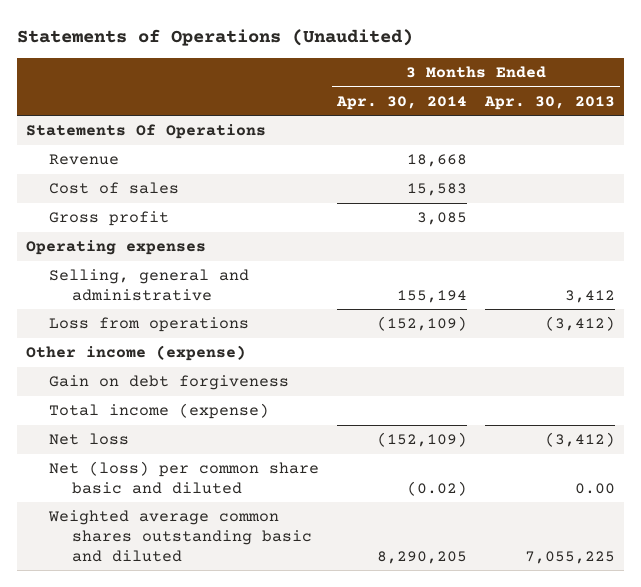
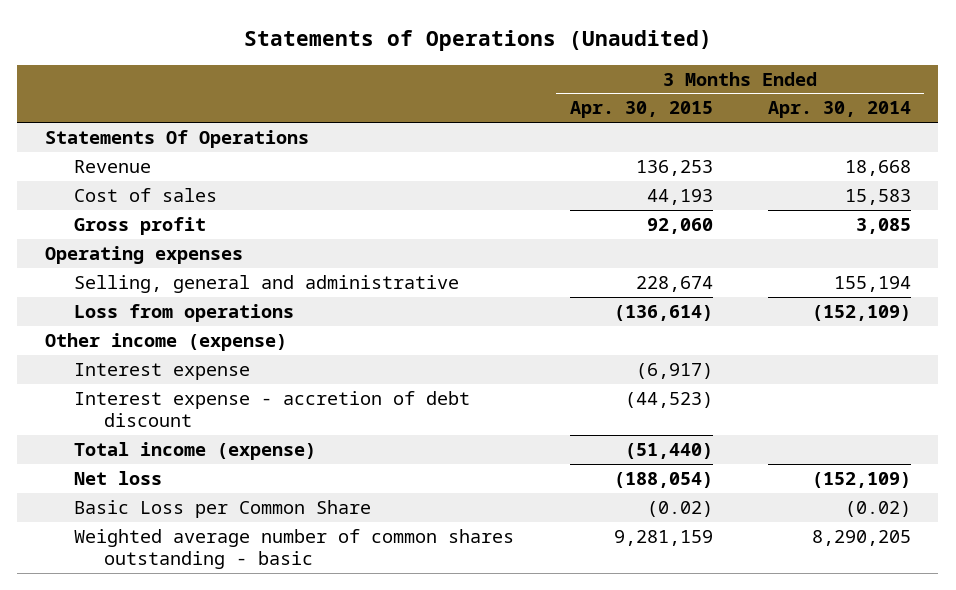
[483,95,615,110] Apr. 30, 2013 -> none
none -> [569,101,713,119] Apr. 30, 2015
[48,374,289,390] Gain on debt forgiveness -> none
none -> [74,363,251,381] Interest expense
none -> [74,391,471,427] Interest expense - accretion of debt discount
[48,460,319,494] Net (loss) per common share basic and diluted -> [74,500,372,519] Basic Loss per Common Share
[47,509,312,562] Weighted average common shares outstanding basic and diluted -> [74,529,515,569] Weighted average number of common shares outstanding - basic

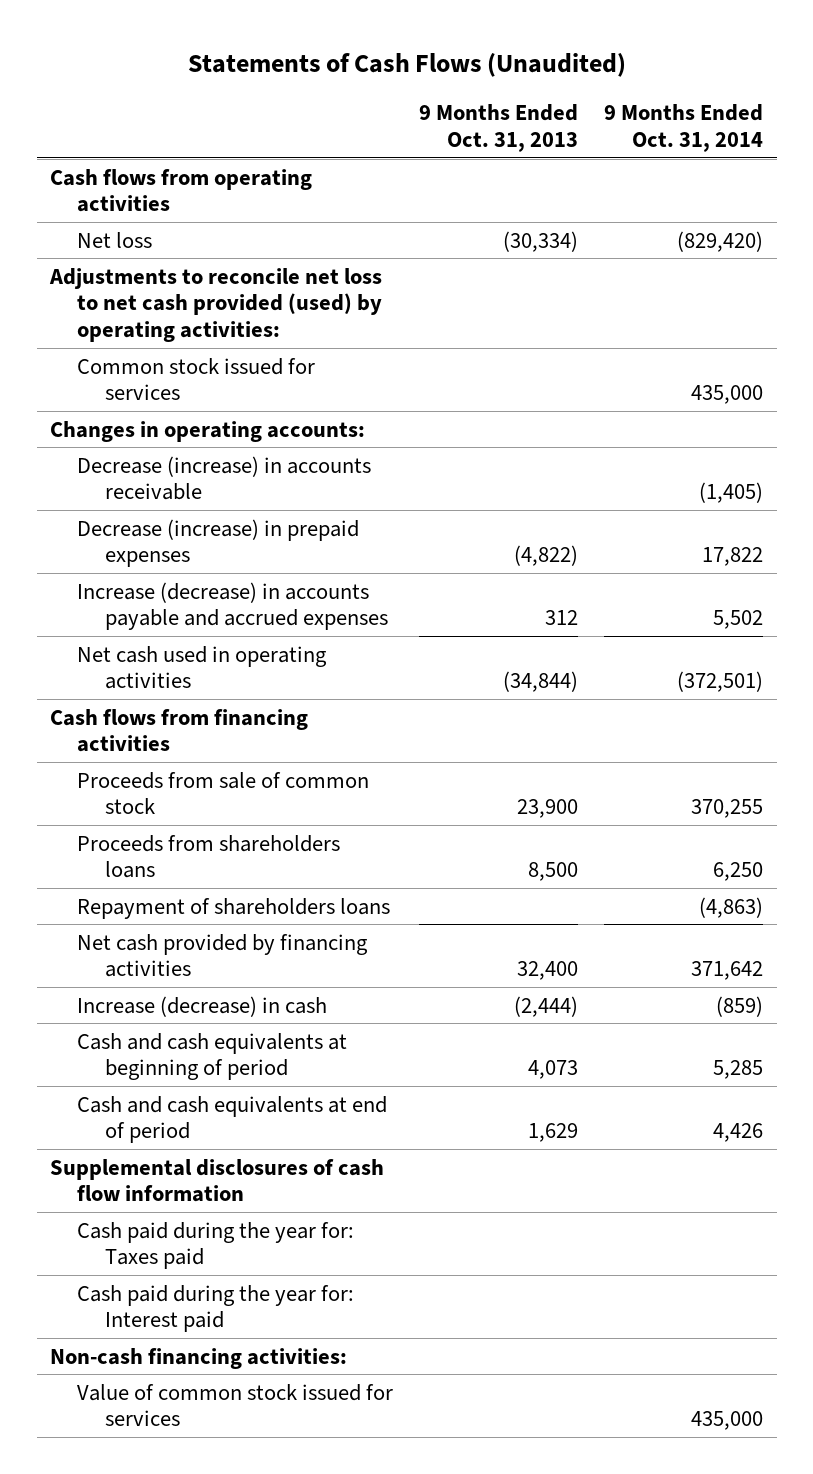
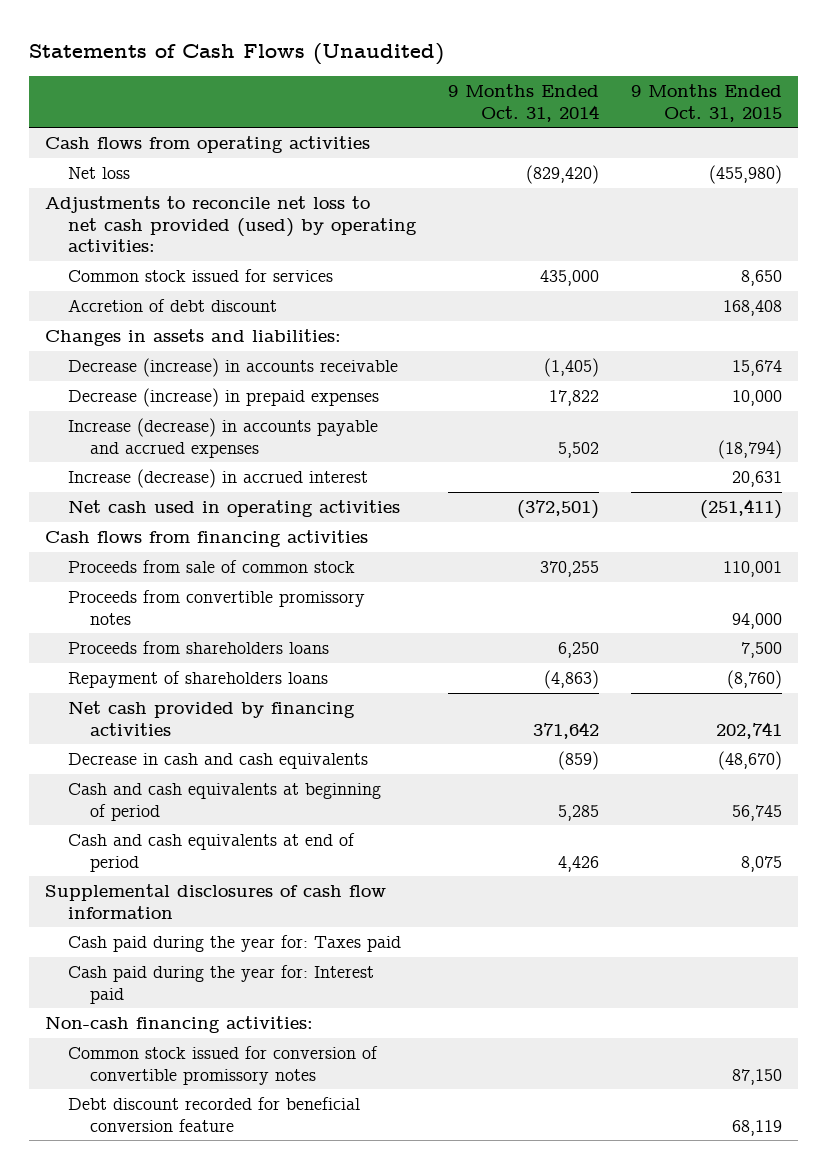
[419,104,579,153] 9 Months Ended Oct. 31, 2013 -> none
none -> [631,83,783,122] 9 Months Ended Oct. 31, 2015
none -> [67,299,277,313] Accretion of debt discount
[49,420,365,442] Changes in operating accounts: -> [45,329,342,347] Changes in assets and liabilities:
none -> [67,469,368,489] Increase (decrease) in accrued interest
none -> [67,590,365,625] Proceeds from convertible promissory notes
[77,995,328,1017] Increase (decrease) in cash -> [67,753,368,770] Decrease in cash and cash equivalents
[77,1383,394,1427] Value of common stock issued for services -> none
none -> [67,1046,378,1085] Common stock issued for conversion of convertible promissory notes
none -> [67,1097,360,1132] Debt discount recorded for beneficial conversion feature

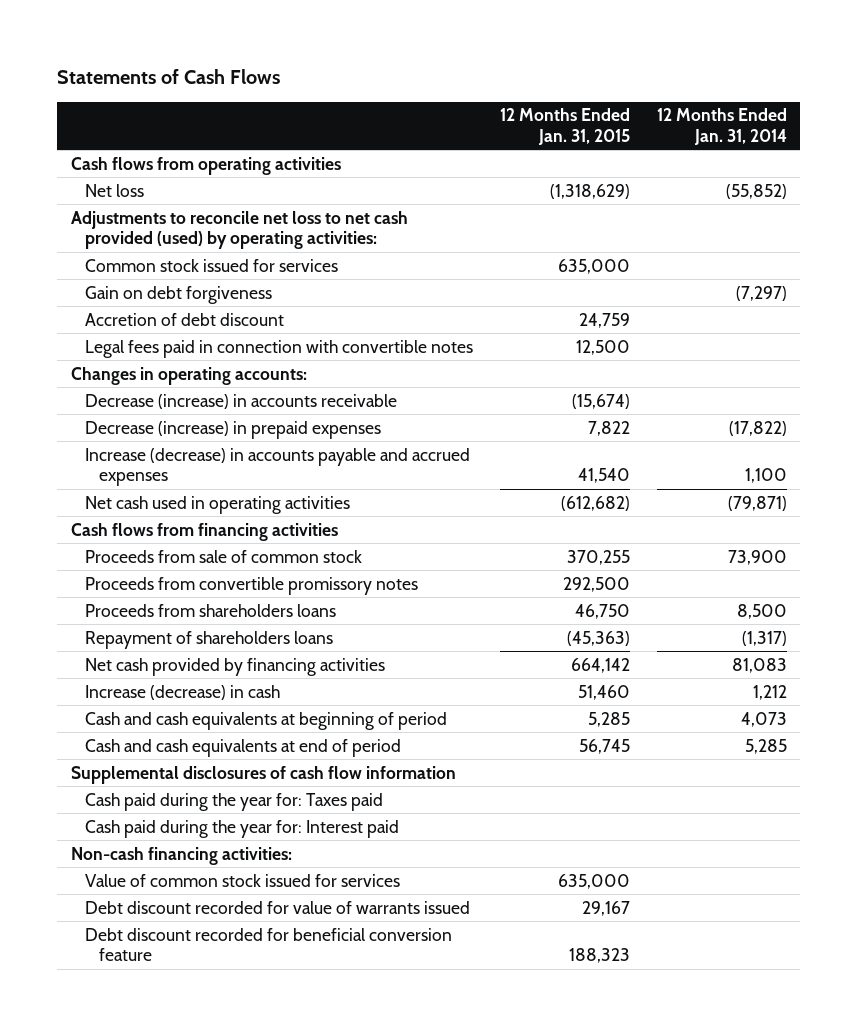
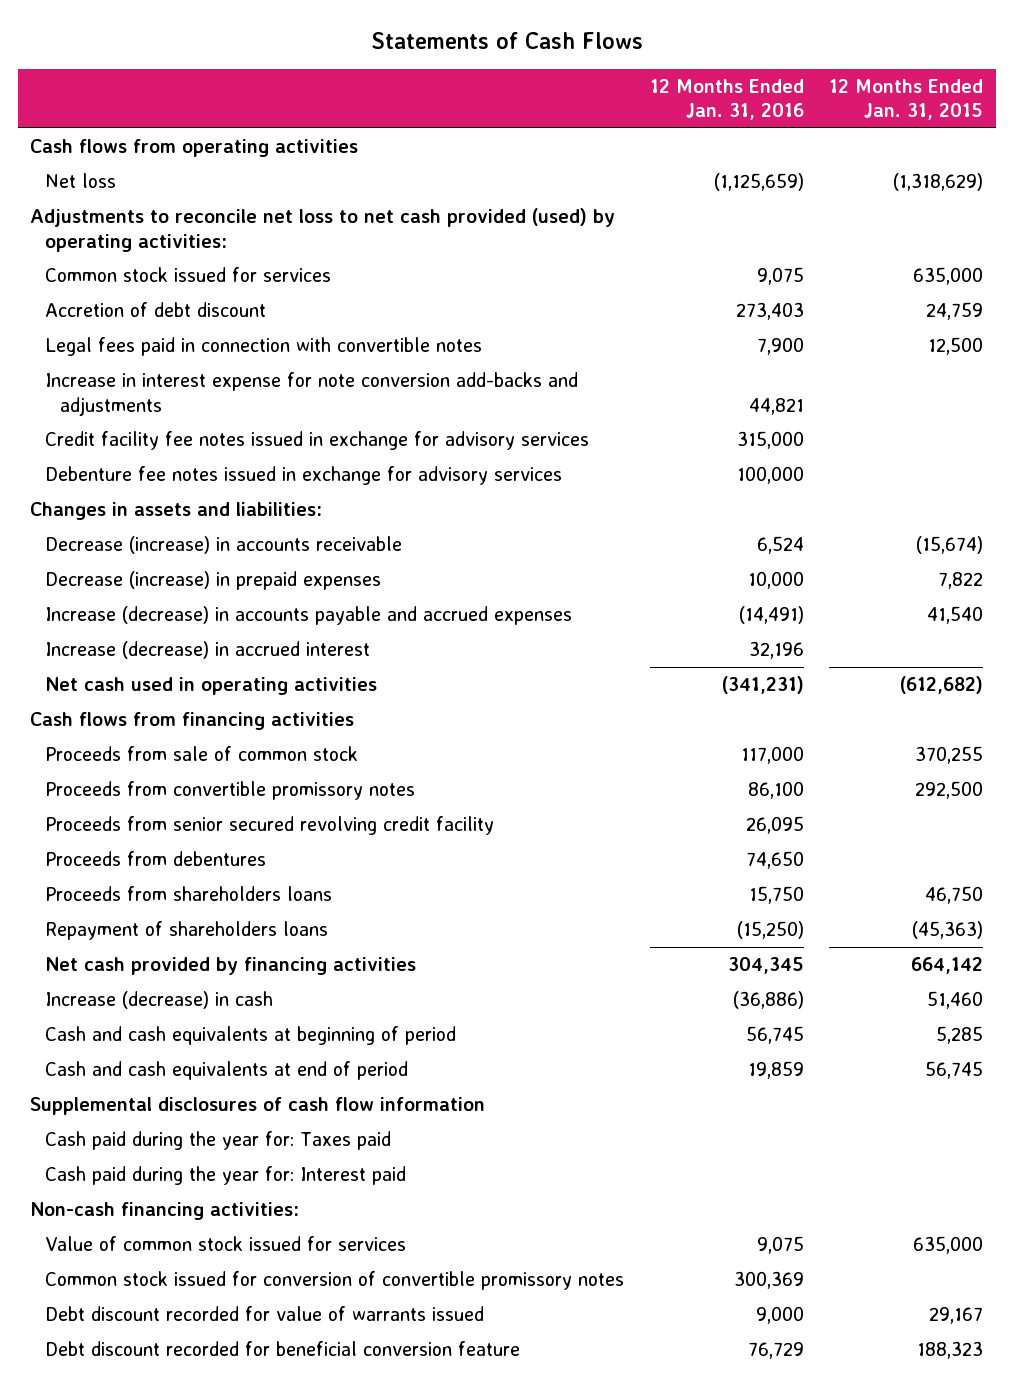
[656,108,787,146] 12 Months Ended Jan. 31, 2014 -> none
none -> [649,78,804,121] 12 Months Ended Jan. 31, 2016
[84,285,272,304] Gain on debt forgiveness -> none
none -> [45,372,579,416] Increase in interest expense for note conversion add-backs and adjustments
none -> [45,431,590,451] Credit facility fee notes issued in exchange for advisory services
none -> [45,466,563,486] Debenture fee notes issued in exchange for advisory services
[70,366,307,385] Changes in operating accounts: -> [30,502,323,521] Changes in assets and liabilities:
none -> [45,641,371,660] Increase (decrease) in accrued interest
none -> [45,816,495,836] Proceeds from senior secured revolving credit facility
none -> [45,851,267,867] Proceeds from debentures
none -> [45,1271,625,1291] Common stock issued for conversion of convertible promissory notes

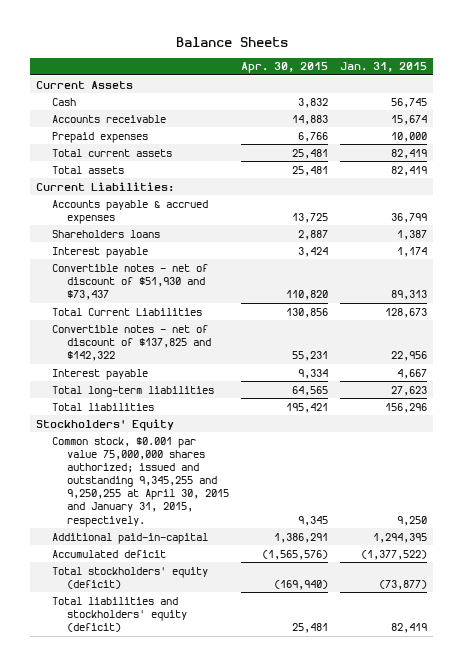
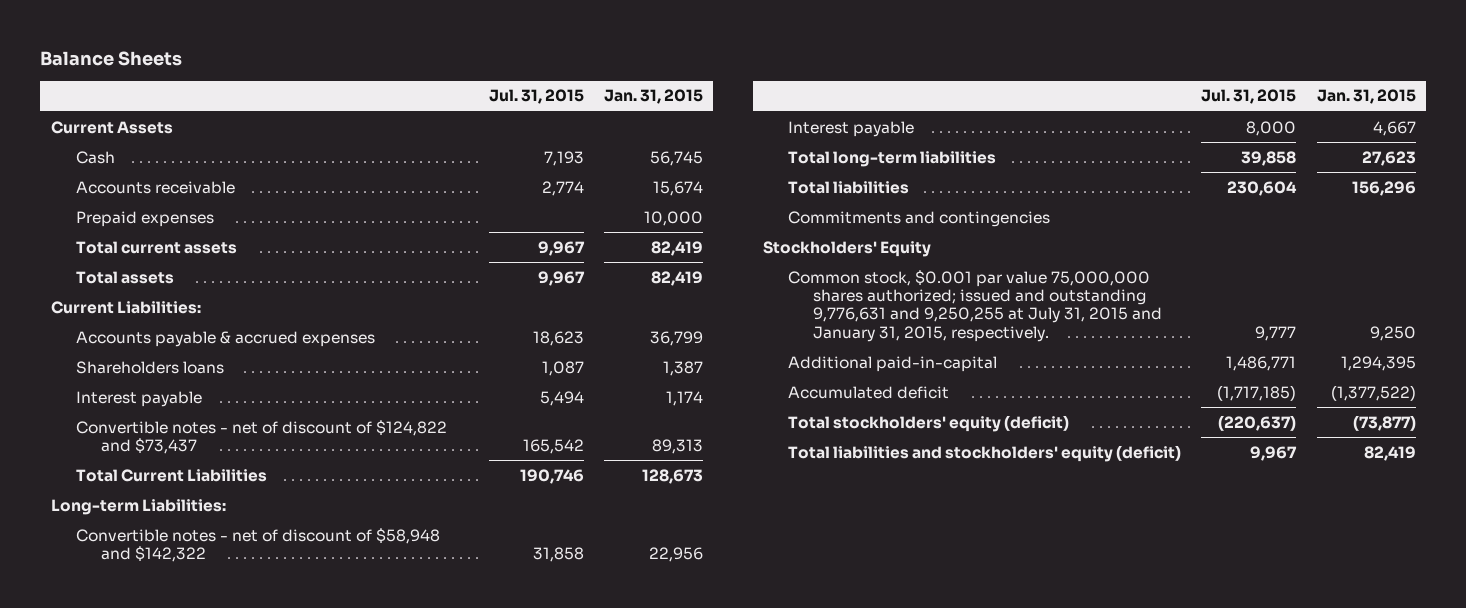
[241,62,329,74] Apr. 30, 2015 -> none
none -> [488,89,584,105] Jul. 31, 2015
[51,263,208,300] Convertible notes - net of discount of $51,930 and $73,437 -> [75,419,447,455] Convertible notes - net of discount of $124,822 and $73,437
none -> [50,498,226,515] Long-term Liabilities:
[51,324,212,361] Convertible notes - net of discount of $137,825 and $142,322 -> [75,527,440,563] Convertible notes - net of discount of $58,948 and $142,322
none -> [787,210,1050,227] Commitments and contingencies
[51,436,230,527] Common stock, $0.001 par value 75,000,000 shares authorized; issued and outstanding 9,345,255 and 9,250,255 at April 30, 2015 and January 31, 2015, respectively. -> [787,269,1163,342] Common stock, $0.001 par value 75,000,000 shares authorized; issued and outstanding 9,776,631 and 9,250,255 at July 31, 2015 and January 31, 2015, respectively.

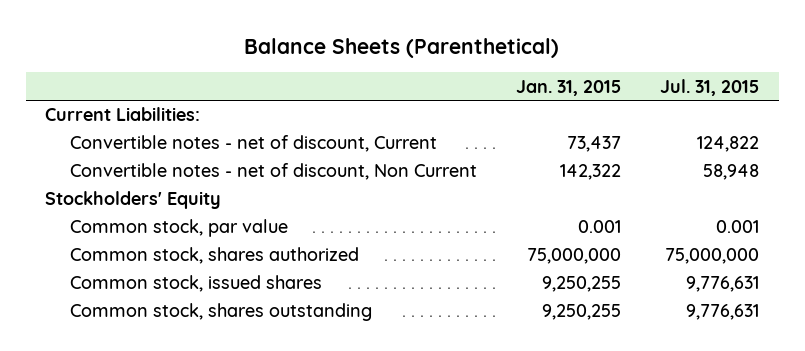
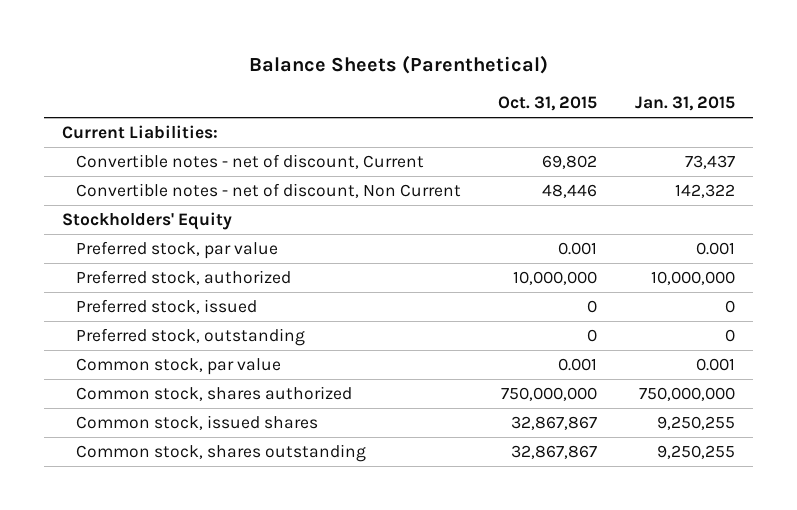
[660,78,760,96] Jul. 31, 2015 -> none
none -> [498,96,598,112] Oct. 31, 2015
none -> [76,240,279,259] Preferred stock, par value
none -> [76,269,292,285] Preferred stock, authorized
none -> [76,298,258,314] Preferred stock, issued
none -> [76,327,306,346] Preferred stock, outstanding
[526,248,621,265] 75,000,000 -> [638,386,735,401] 750,000,000

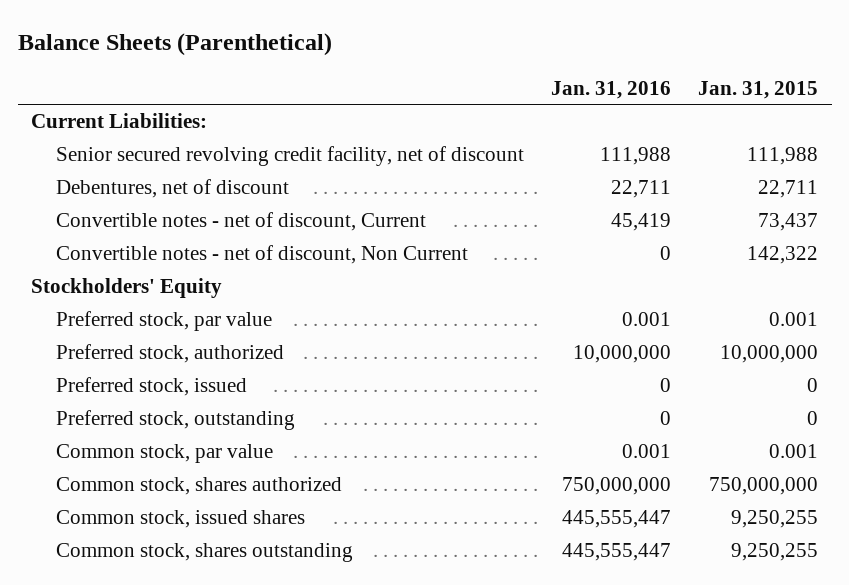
[498,96,598,112] Oct. 31, 2015 -> none
none -> [551,80,672,99] Jan. 31, 2016
none -> [56,146,525,167] Senior secured revolving credit facility, net of discount
none -> [56,179,290,199] Debentures, net of discount

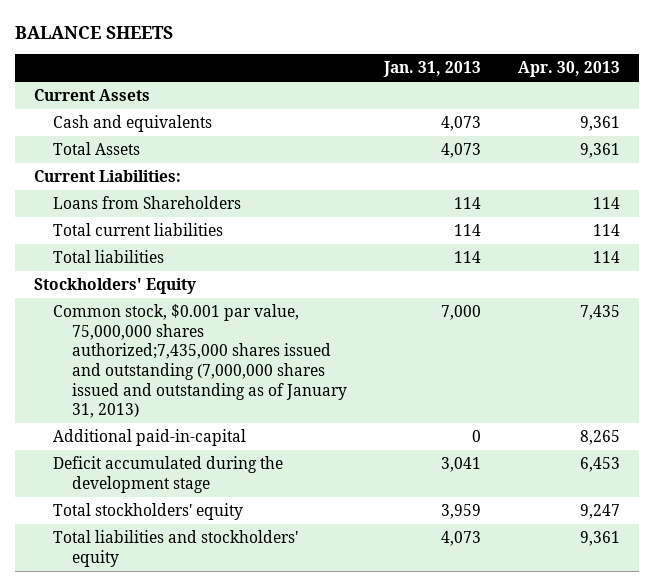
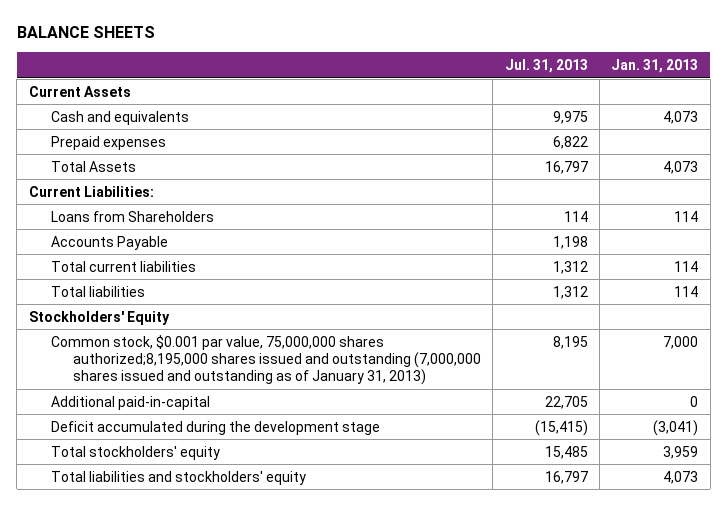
[518,61,621,78] Apr. 30, 2013 -> none
none -> [504,59,588,74] Jul. 31, 2013
none -> [50,135,166,150] Prepaid expenses
none -> [50,235,168,250] Accounts Payable
[52,304,347,419] Common stock, $0.001 par value, 75,000,000 shares authorized;7,435,000 shares issued and outstanding (7,000,000 shares issued and outstanding as of January 31, 2013) -> [50,334,482,386] Common stock, $0.001 par value, 75,000,000 shares authorized;8,195,000 shares issued and outstanding (7,000,000 shares issued and outstanding as of January 31, 2013)
[440,457,481,473] 3,041 -> [653,419,699,436] (3,041)

